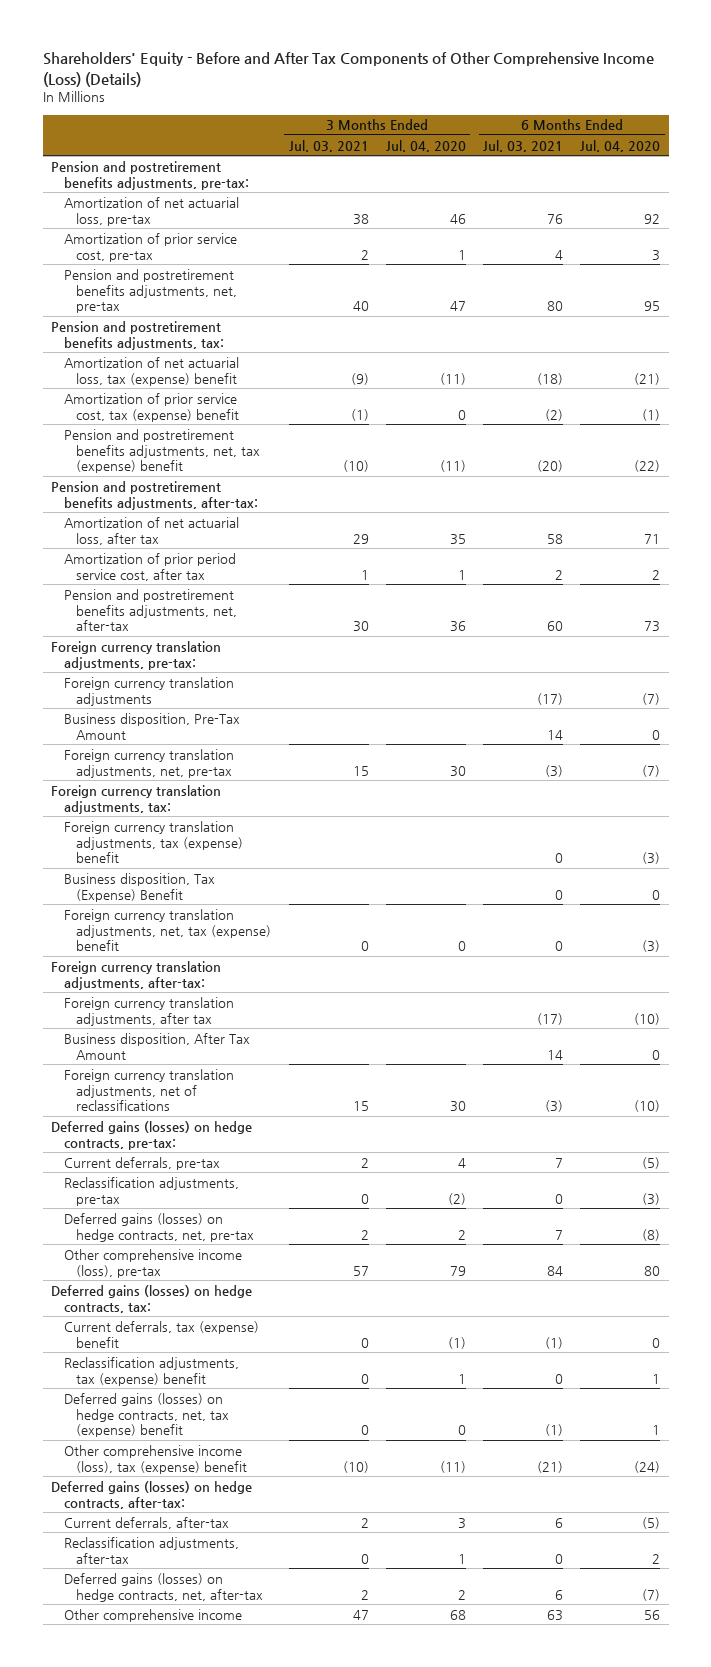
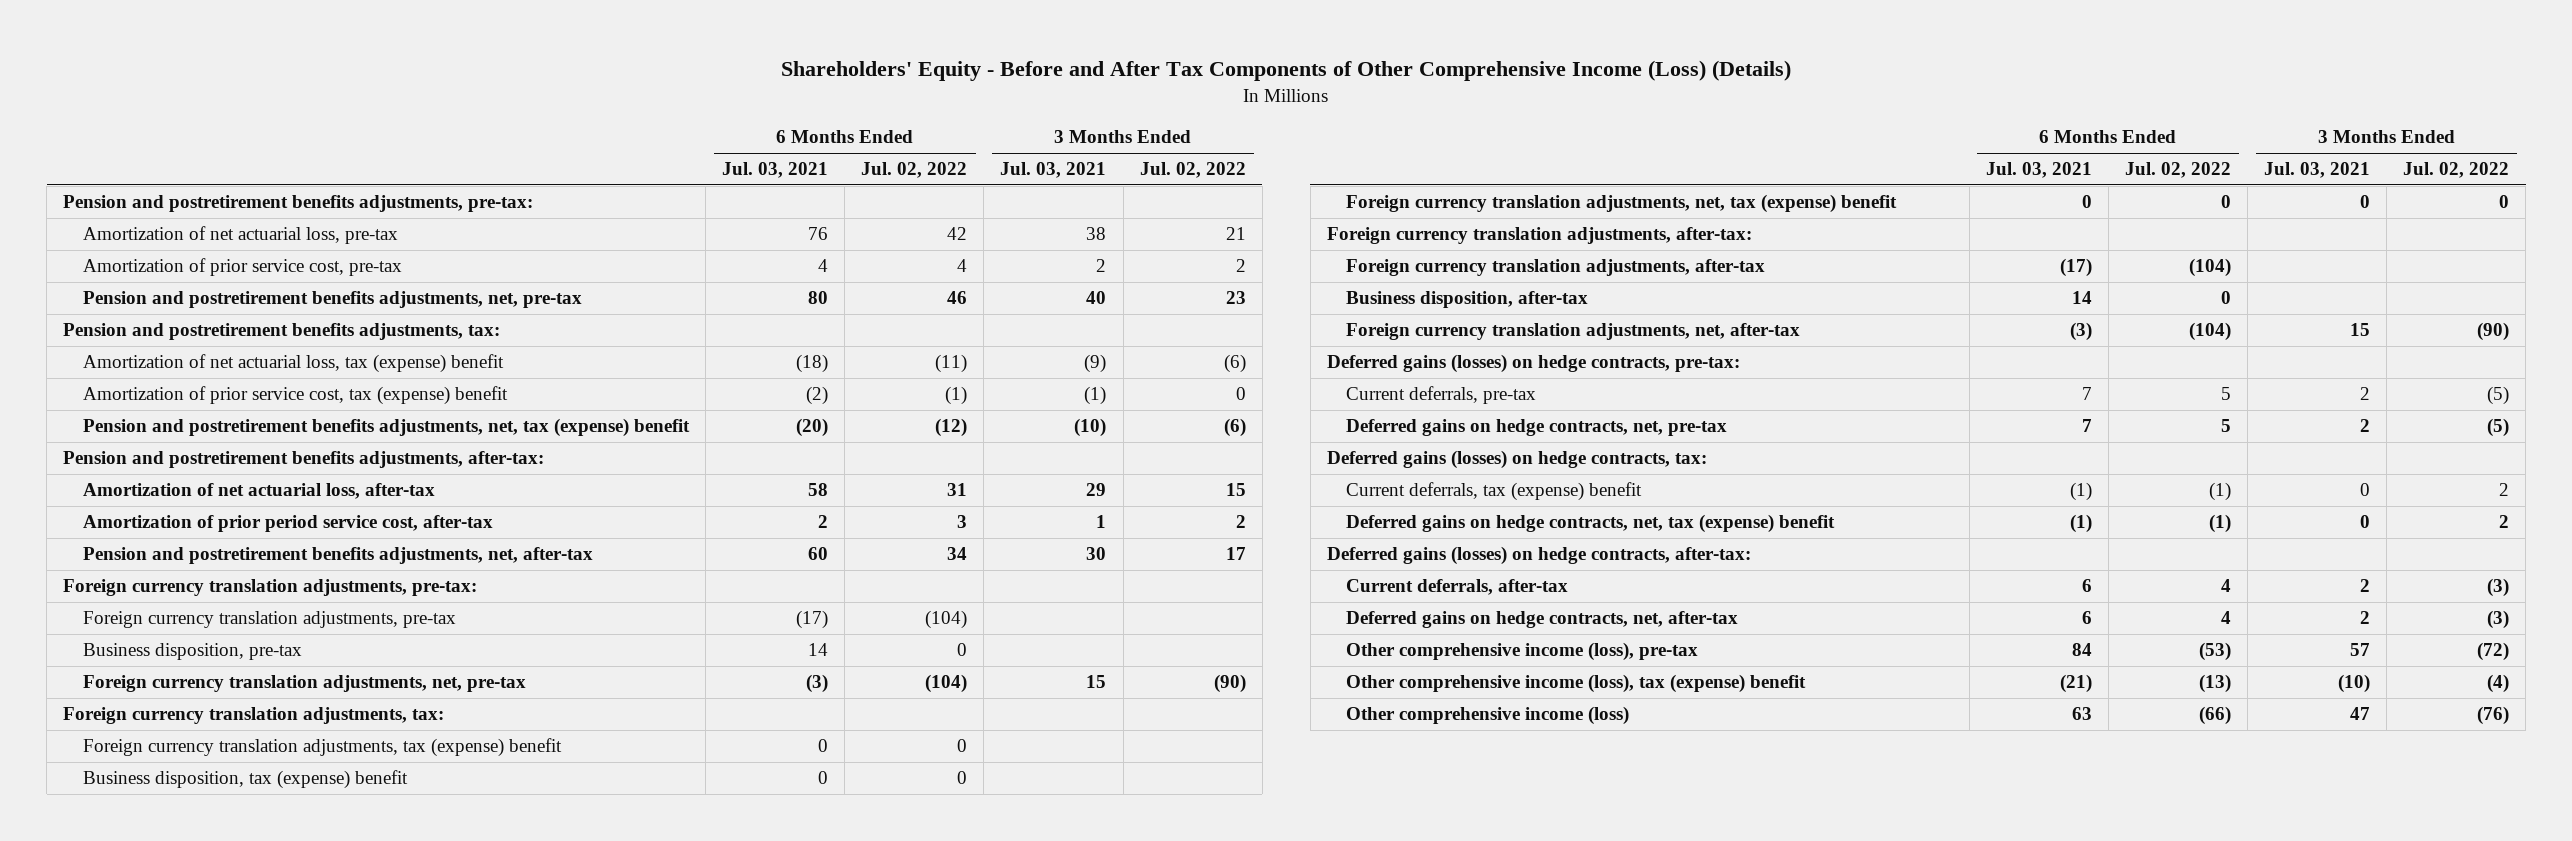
[385,139,466,152] Jul. 04, 2020 -> none
[580,139,661,152] Jul. 04, 2020 -> none
none -> [861,162,968,179] Jul. 02, 2022
none -> [1139,162,1246,179] Jul. 02, 2022
[63,516,239,545] Amortization of net actuarial loss, after tax -> [82,483,435,500] Amortization of net actuarial loss, after-tax
[63,552,236,581] Amortization of prior period service cost, after tax -> [82,515,493,533] Amortization of prior period service cost, after-tax
[63,676,234,706] Foreign currency translation adjustments -> [82,611,456,629] Foreign currency translation adjustments, pre-tax
[63,712,240,740] Business disposition, Pre-Tax Amount -> [82,643,302,661] Business disposition, pre-tax
[63,872,215,902] Business disposition, Tax (Expense) Benefit -> [82,770,408,790] Business disposition, tax (expense) benefit
[63,996,234,1026] Foreign currency translation adjustments, after tax -> [1346,259,1766,277] Foreign currency translation adjustments, after-tax
[63,1032,250,1060] Business disposition, After Tax Amount -> [1346,291,1589,309] Business disposition, after-tax
[63,1068,234,1112] Foreign currency translation adjustments, net of reclassifications -> [1346,323,1801,341] Foreign currency translation adjustments, net, after-tax
[63,1176,239,1206] Reclassification adjustments, pre-tax -> none
[63,1212,255,1242] Deferred gains (losses) on hedge contracts, net, pre-tax -> [1346,419,1728,437] Deferred gains on hedge contracts, net, pre-tax
[63,1356,239,1386] Reclassification adjustments, tax (expense) benefit -> none
[63,1392,230,1438] Deferred gains (losses) on hedge contracts, net, tax (expense) benefit -> [1346,514,1836,534] Deferred gains on hedge contracts, net, tax (expense) benefit
[63,1536,239,1564] Reclassification adjustments, after-tax -> none
[63,1572,264,1602] Deferred gains (losses) on hedge contracts, net, after-tax -> [1346,611,1739,629] Deferred gains on hedge contracts, net, after-tax
[63,1248,242,1278] Other comprehensive income (loss), pre-tax -> [1346,642,1699,662] Other comprehensive income (loss), pre-tax
[63,1444,248,1474] Other comprehensive income (loss), tax (expense) benefit -> [1346,674,1807,694] Other comprehensive income (loss), tax (expense) benefit
[63,1608,242,1622] Other comprehensive income -> [1346,706,1630,726] Other comprehensive income (loss)

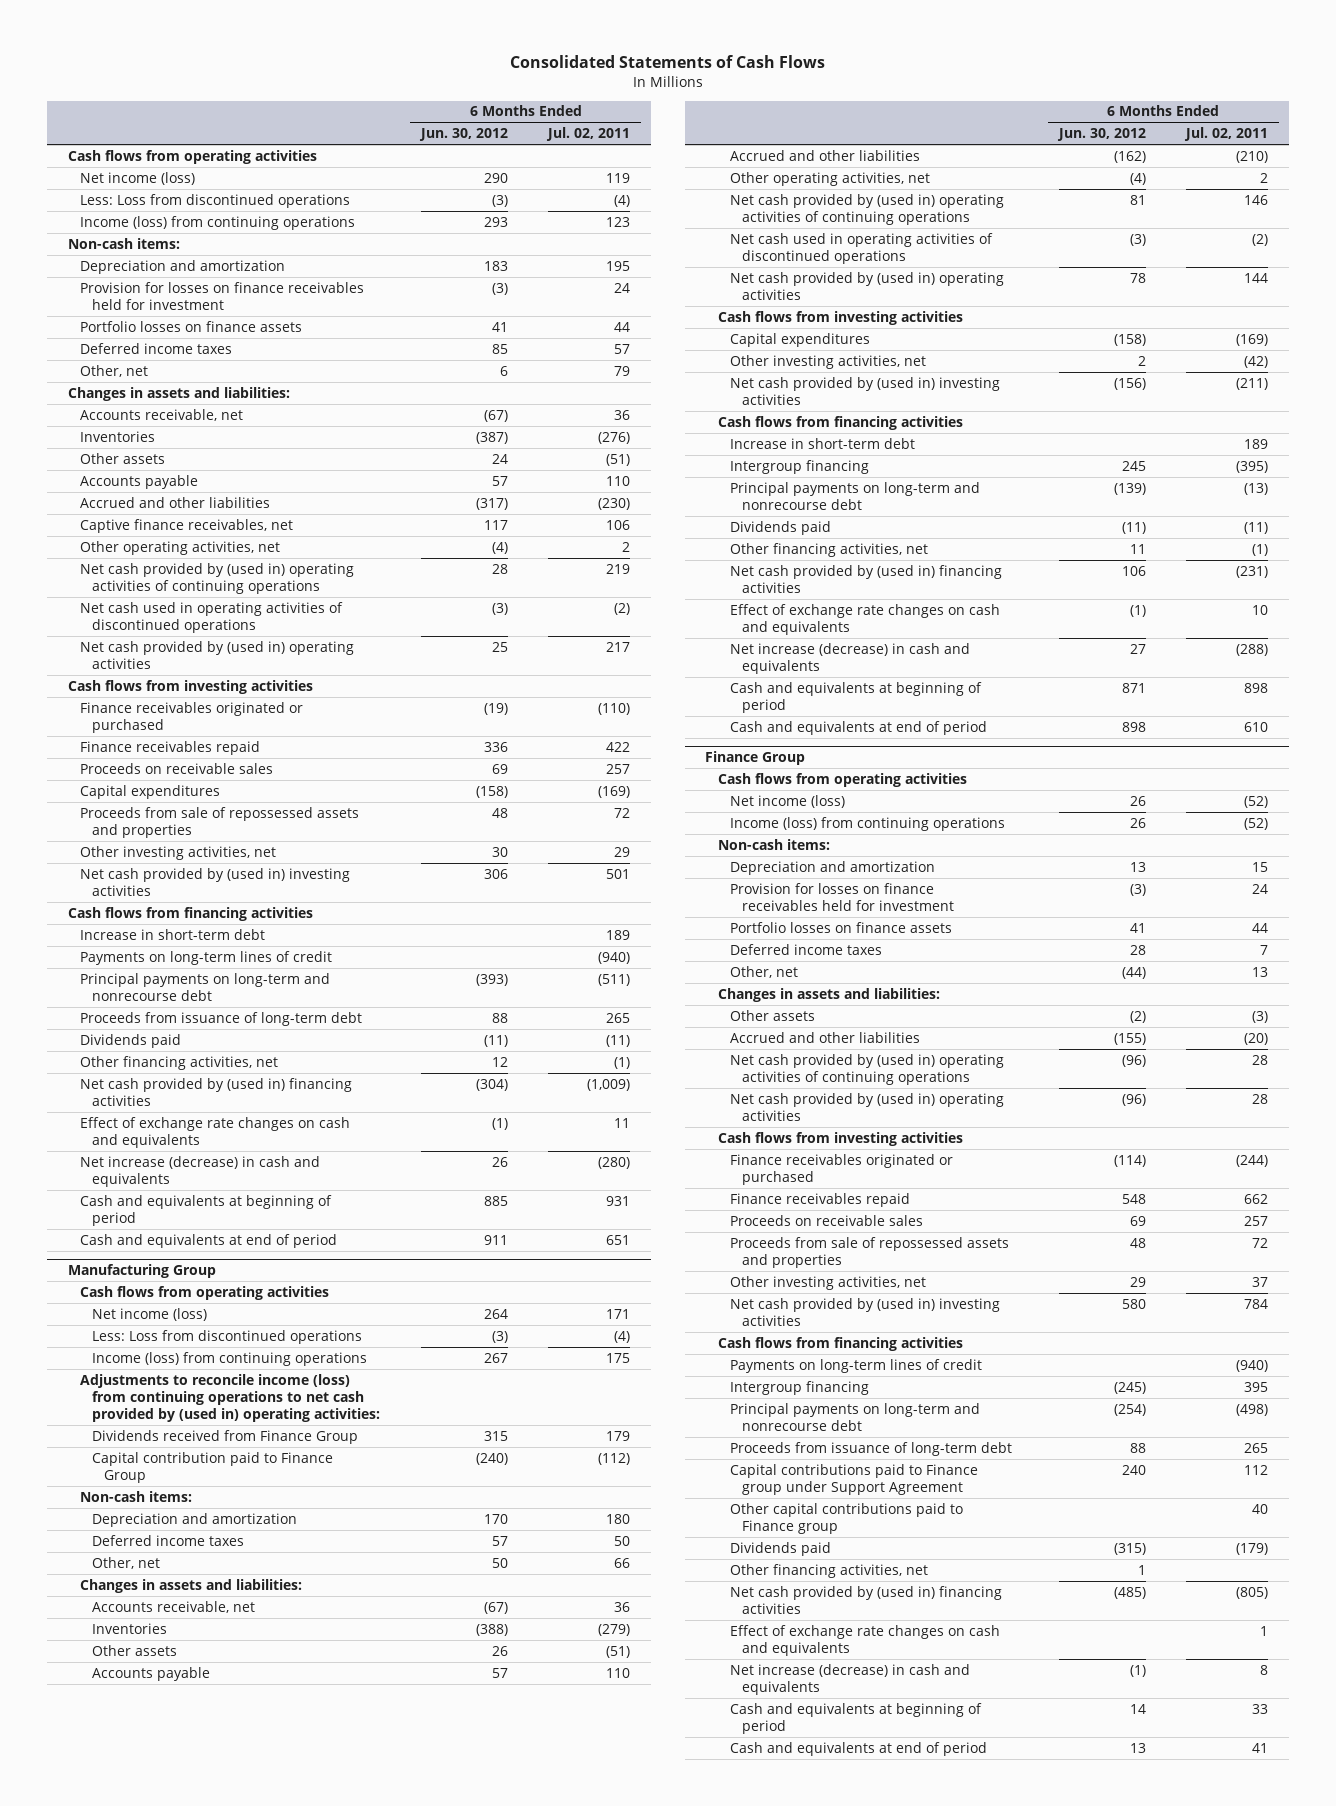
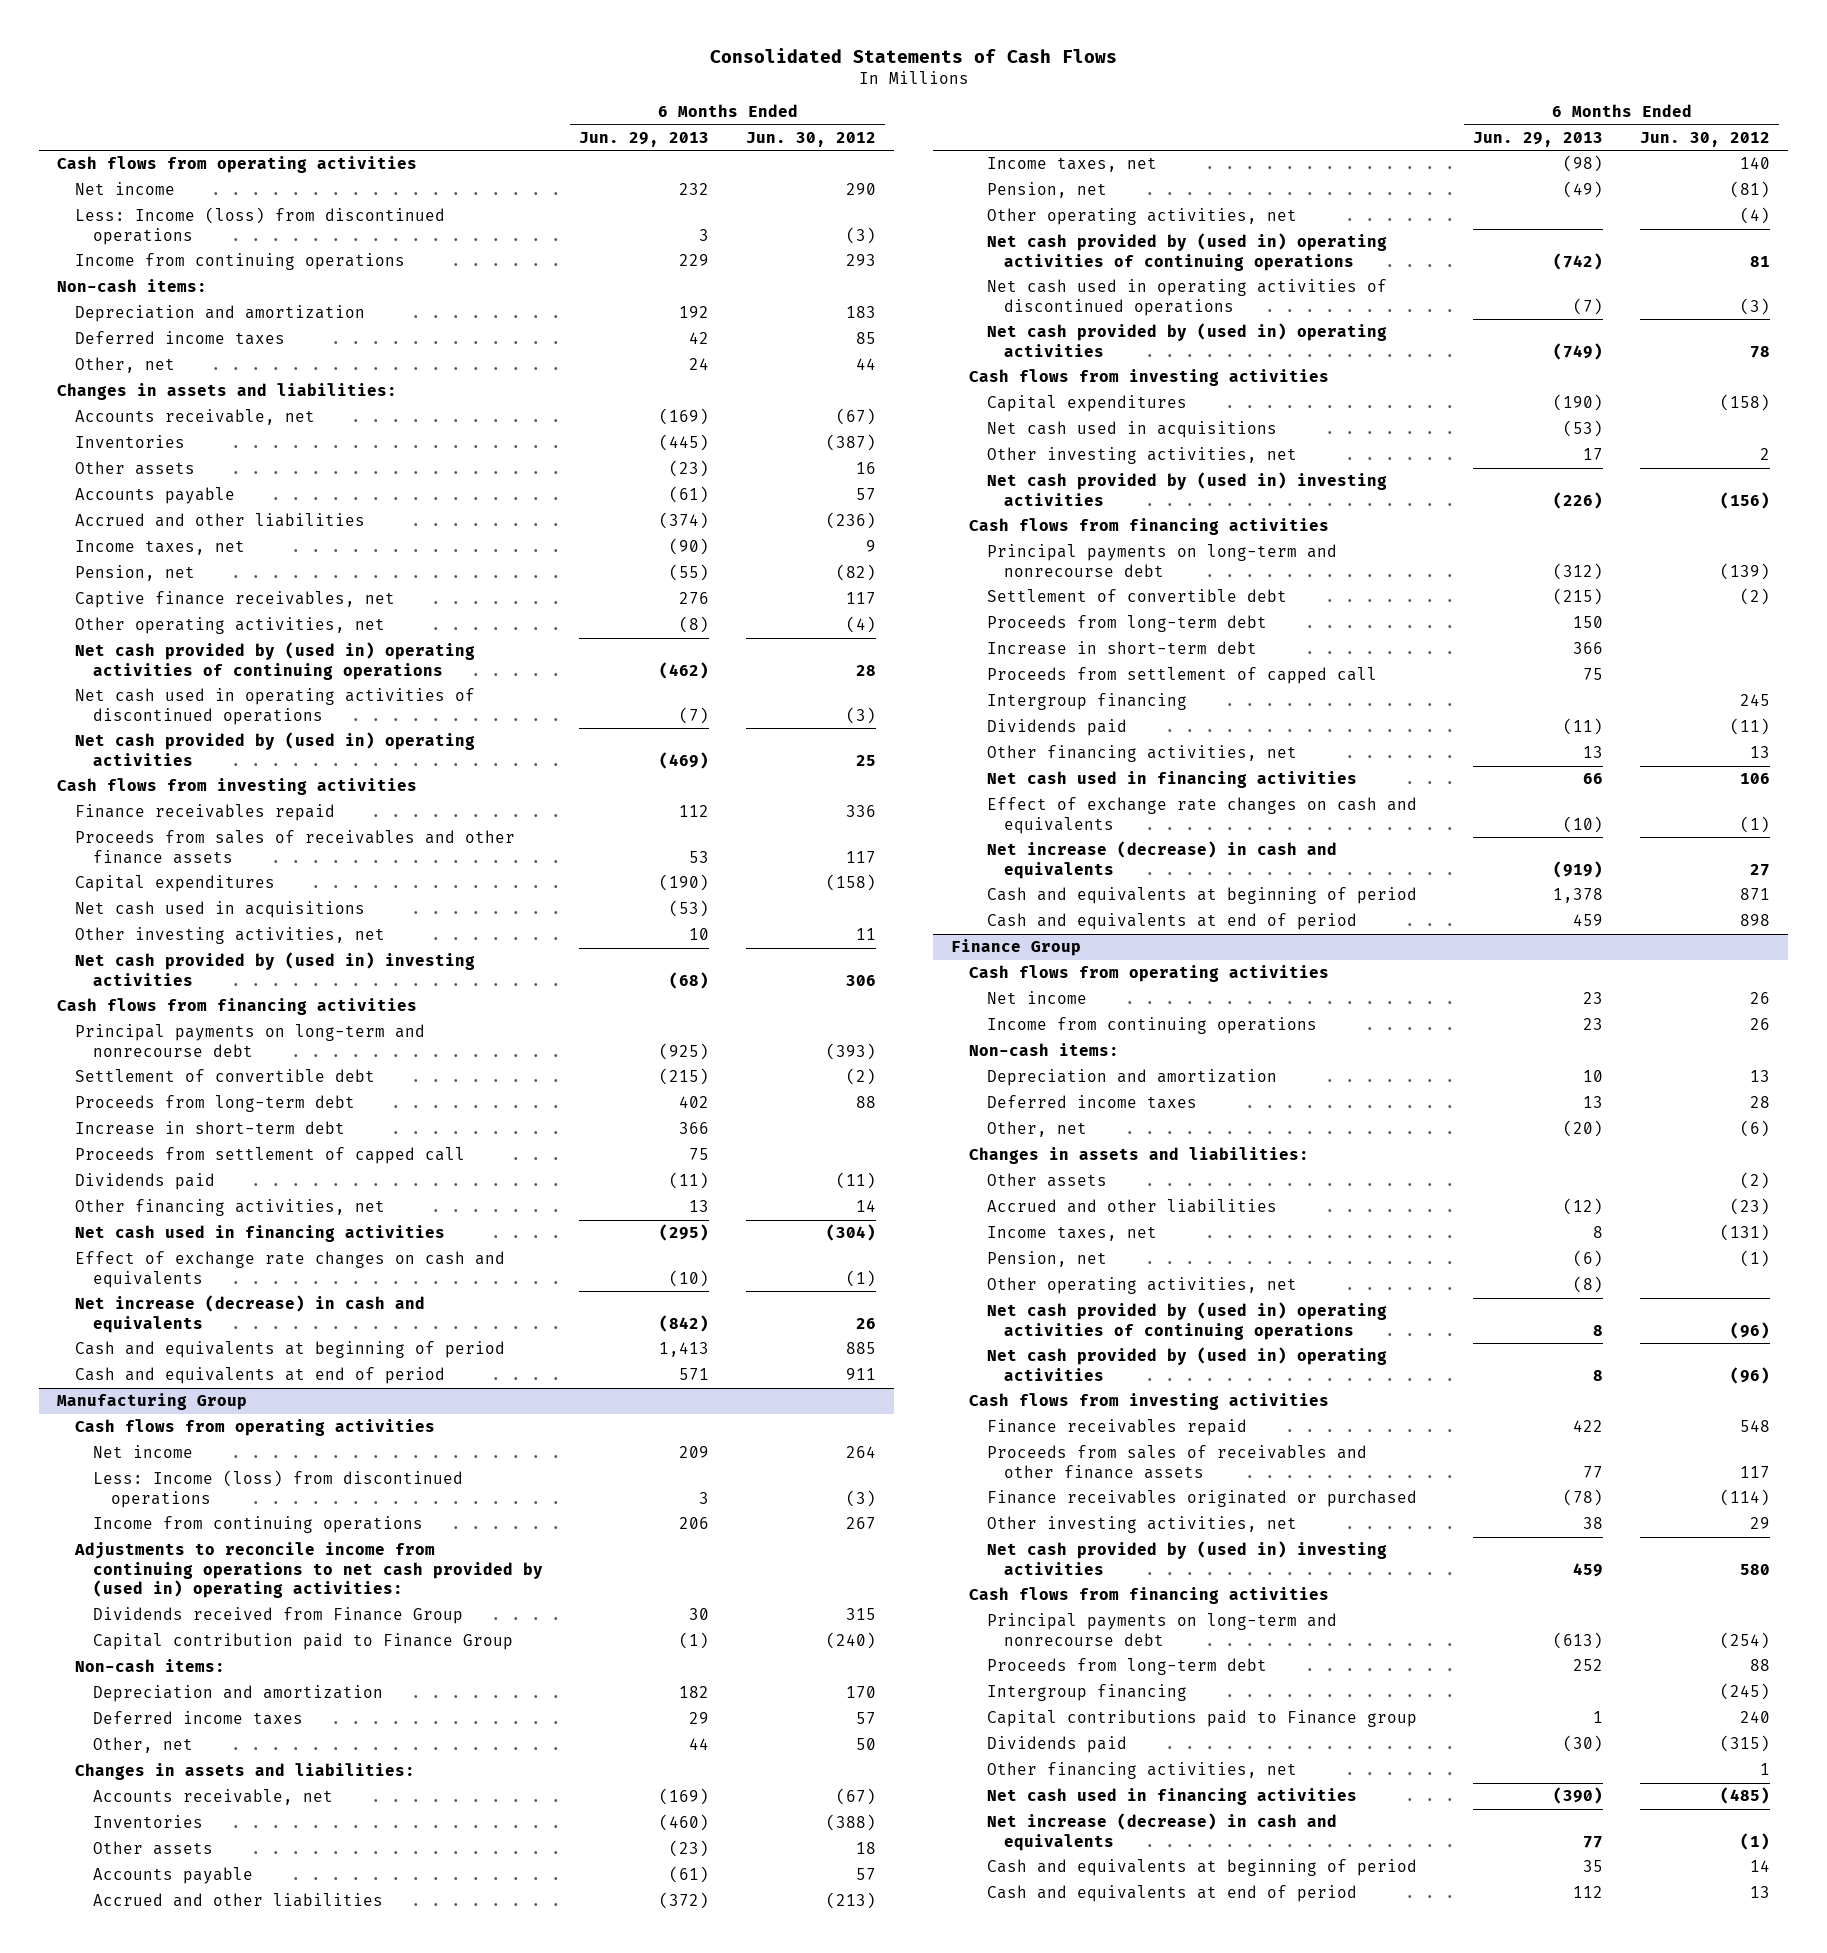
[546,127,631,142] Jul. 02, 2011 -> none
none -> [579,131,710,147] Jun. 29, 2013
[79,171,195,185] Net income (loss) -> [75,182,176,196] Net income
[79,193,350,208] Less: Loss from discontinued operations -> [75,207,446,245] Less: Income (loss) from discontinued operations
[79,215,355,230] Income (loss) from continuing operations -> [75,253,406,271] Income from continuing operations
[79,281,364,310] Provision for losses on finance receivables held for investment -> none
[79,320,302,332] Portfolio losses on finance assets -> none
[499,365,508,376] 6 -> [856,358,877,371] 44
[491,453,508,464] 24 -> [856,462,877,475] 16
[475,497,508,510] (317) -> [826,512,877,530] (236)
none -> [75,540,246,556] Income taxes, net
none -> [75,565,196,582] Pension, net
[79,701,303,733] Finance receivables originated or purchased -> none
[79,762,273,774] Proceeds on receivable sales -> none
none -> [75,830,516,864] Proceeds from sales of receivables and other finance assets
[79,806,359,838] Proceeds from sale of repossessed assets and properties -> none
none -> [75,901,366,919] Net cash used in acquisitions
[491,846,508,857] 30 -> [856,928,877,941] 11
[79,950,332,965] Payments on long-term lines of credit -> none
none -> [75,1069,376,1083] Settlement of convertible debt
[79,1011,362,1026] Proceeds from issuance of long-term debt -> [75,1095,356,1113] Proceeds from long-term debt
[79,928,265,940] Increase in short-term debt -> [75,1121,346,1136] Increase in short-term debt
none -> [75,1147,466,1165] Proceeds from settlement of capped call
[491,1056,508,1067] 12 -> [856,1200,877,1213] 14
[79,1077,352,1106] Net cash provided by (used in) financing activities -> [75,1225,446,1243] Net cash used in financing activities
[91,1307,207,1321] Net income (loss) -> [92,1445,193,1459] Net income
[91,1329,362,1344] Less: Loss from discontinued operations -> [92,1470,463,1508] Less: Income (loss) from discontinued operations
[91,1351,367,1366] Income (loss) from continuing operations -> [92,1516,423,1534] Income from continuing operations
[79,1373,380,1423] Adjustments to reconcile income (loss) from continuing operations to net cash provided by (used in) operating activities: -> [74,1542,543,1599] Adjustments to reconcile income from continuing operations to net cash provided by (used in) operating activities:
[491,1645,508,1656] 26 -> [856,1842,877,1855] 18
[1113,150,1146,163] (162) -> [826,1892,877,1910] (213)
none -> [986,157,1157,173] Income taxes, net
none -> [986,182,1107,199] Pension, net
none -> [986,421,1277,439] Net cash used in acquisitions
[729,481,980,510] Principal payments on long-term and nonrecourse debt -> [986,544,1337,577] Principal payments on long-term and nonrecourse debt
none -> [986,589,1287,603] Settlement of convertible debt
none -> [986,615,1267,633] Proceeds from long-term debt
none -> [986,667,1377,685] Proceeds from settlement of capped call
[1129,543,1146,554] 11 -> [1749,746,1770,759] 13
[729,564,1002,593] Net cash provided by (used in) financing activities -> [986,771,1357,789] Net cash used in financing activities
[729,794,845,808] Net income (loss) -> [986,991,1087,1005] Net income
[729,816,1005,831] Income (loss) from continuing operations -> [986,1017,1317,1035] Income from continuing operations
[729,882,954,911] Provision for losses on finance receivables held for investment -> none
[729,921,952,933] Portfolio losses on finance assets -> none
[1121,966,1146,979] (44) -> [1739,1120,1770,1138] (6)
[1113,1032,1146,1045] (155) -> [1729,1198,1770,1216] (23)
none -> [986,1226,1157,1242] Income taxes, net
none -> [986,1251,1107,1268] Pension, net
none -> [986,1277,1297,1295] Other operating activities, net
[729,1214,923,1226] Proceeds on receivable sales -> none
[729,1236,1009,1268] Proceeds from sale of repossessed assets and properties -> none
none -> [986,1445,1367,1479] Proceeds from sales of receivables and other finance assets
[729,1153,953,1185] Finance receivables originated or purchased -> [986,1490,1417,1508] Finance receivables originated or purchased
[729,1358,982,1373] Payments on long-term lines of credit -> none
[729,1502,963,1534] Other capital contributions paid to Finance group -> none
[729,1441,1012,1456] Proceeds from issuance of long-term debt -> [986,1658,1267,1676] Proceeds from long-term debt
[729,1380,869,1395] Intergroup financing -> [986,1684,1187,1702] Intergroup financing
[729,1463,978,1495] Capital contributions paid to Finance group under Support Agreement -> [986,1710,1417,1728] Capital contributions paid to Finance group
[729,1624,1000,1656] Effect of exchange rate changes on cash and equivalents -> none
[729,1585,1002,1614] Net cash provided by (used in) financing activities -> [986,1788,1357,1806] Net cash used in financing activities

